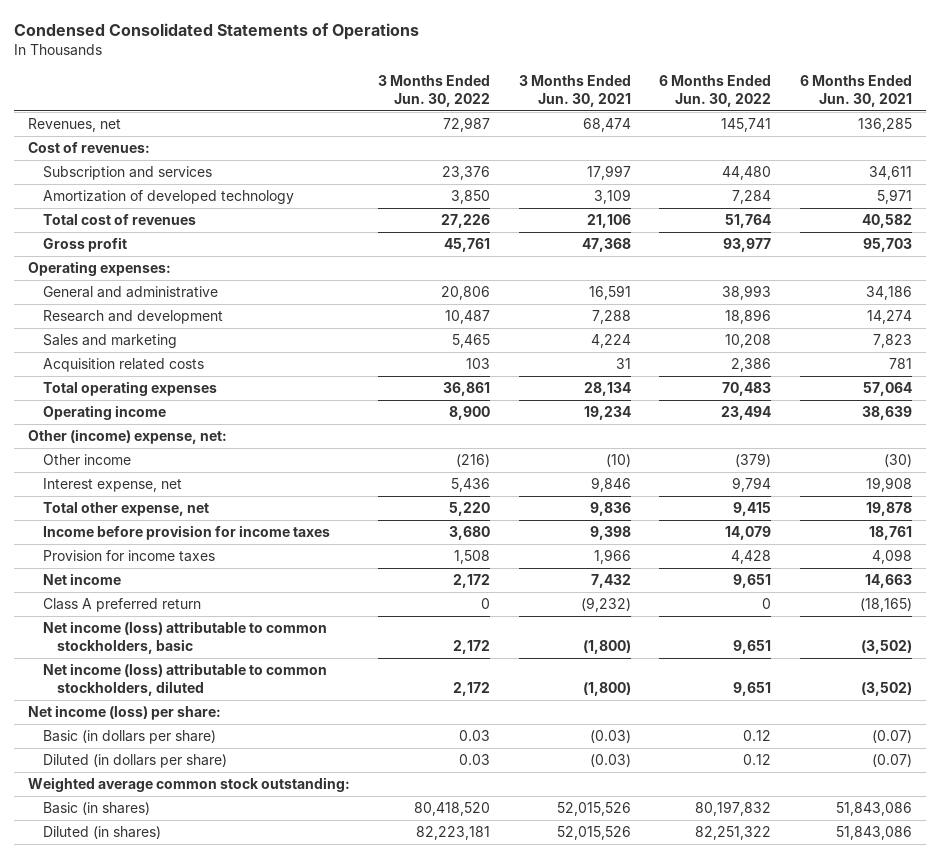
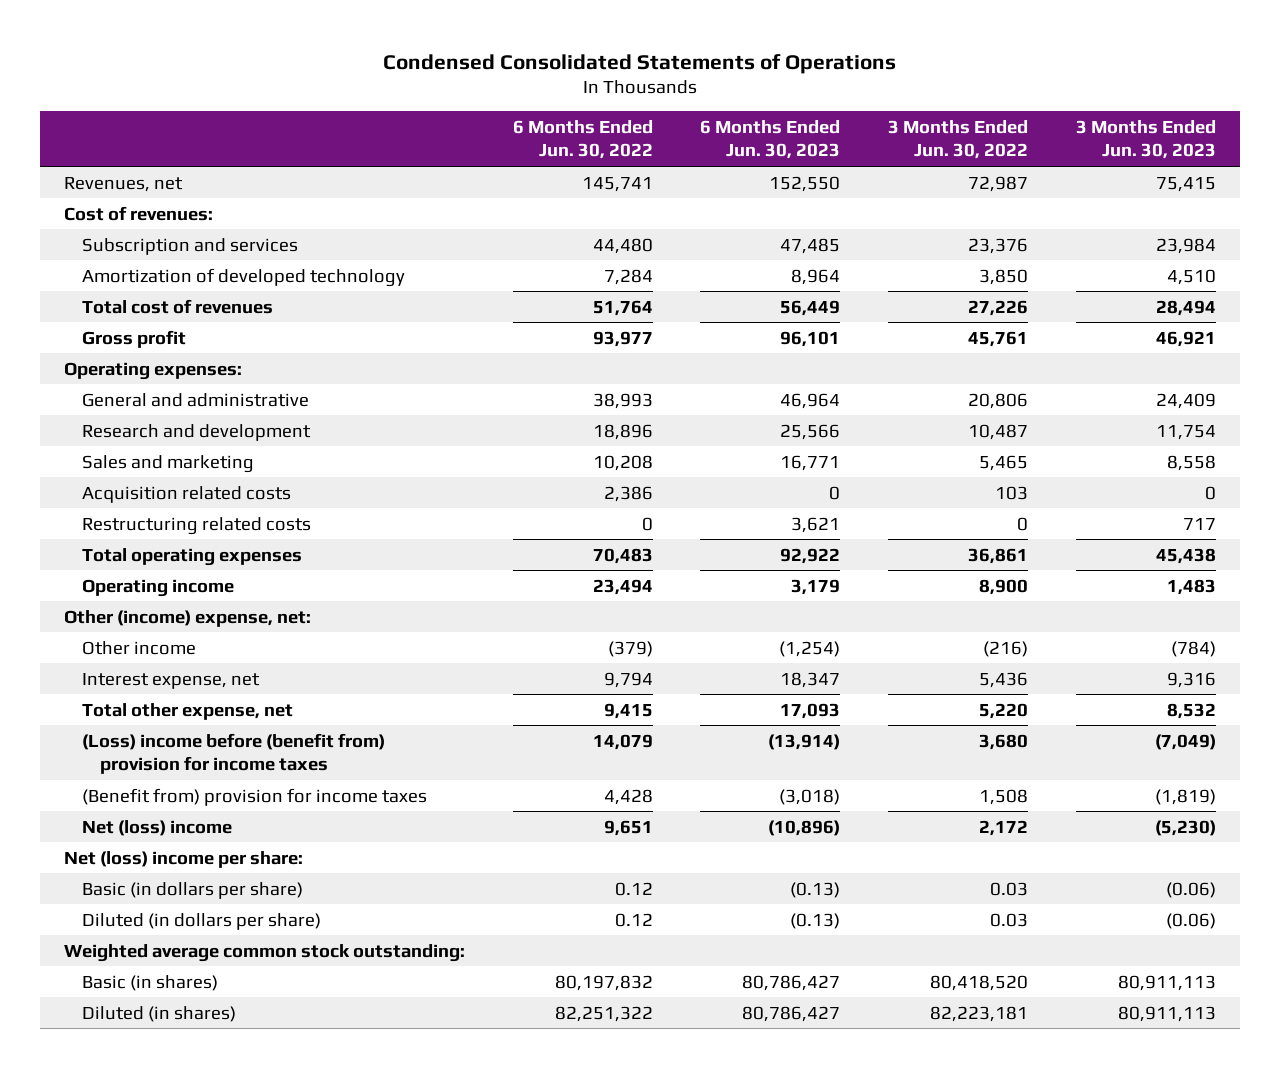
[518,74,631,107] 3 Months Ended Jun. 30, 2021 -> none
[799,74,912,107] 6 Months Ended Jun. 30, 2021 -> none
none -> [700,119,841,160] 6 Months Ended Jun. 30, 2023
none -> [1075,119,1216,160] 3 Months Ended Jun. 30, 2023
none -> [81,516,311,535] Restructuring related costs
[42,598,201,613] Class A preferred return -> none
[42,621,327,654] Net income (loss) attributable to common stockholders, basic -> none
[42,663,327,696] Net income (loss) attributable to common stockholders, diluted -> none
[42,525,330,541] Income before provision for income taxes -> [81,732,385,774] (Loss) income before (benefit from) provision for income taxes
[42,550,215,563] Provision for income taxes -> [81,787,427,806] (Benefit from) provision for income taxes
[42,573,121,586] Net income -> [81,819,232,836] Net (loss) income
[28,705,222,721] Net income (loss) per share: -> [63,850,303,868] Net (loss) income per share:

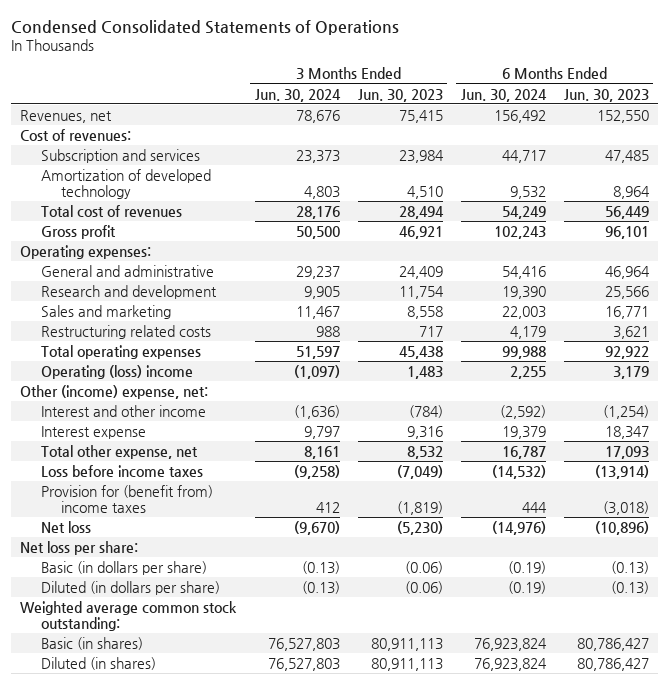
[512,119,653,160] 6 Months Ended Jun. 30, 2022 -> none
[888,119,1029,160] 3 Months Ended Jun. 30, 2022 -> none
none -> [254,88,341,102] Jun. 30, 2024
none -> [460,88,547,102] Jun. 30, 2024
[81,485,291,503] Acquisition related costs -> none
[81,578,234,597] Operating income -> [40,364,193,379] Operating (loss) income
[81,640,196,655] Other income -> [40,404,206,417] Interest and other income
[81,672,260,689] Interest expense, net -> [40,425,146,439] Interest expense
[81,732,385,774] (Loss) income before (benefit from) provision for income taxes -> [40,464,203,477] Loss before income taxes
[81,787,427,806] (Benefit from) provision for income taxes -> [40,484,213,513] Provision for (benefit from) income taxes
[81,819,232,836] Net (loss) income -> [40,520,91,533] Net loss
[63,850,303,868] Net (loss) income per share: -> [20,540,139,555] Net loss per share:

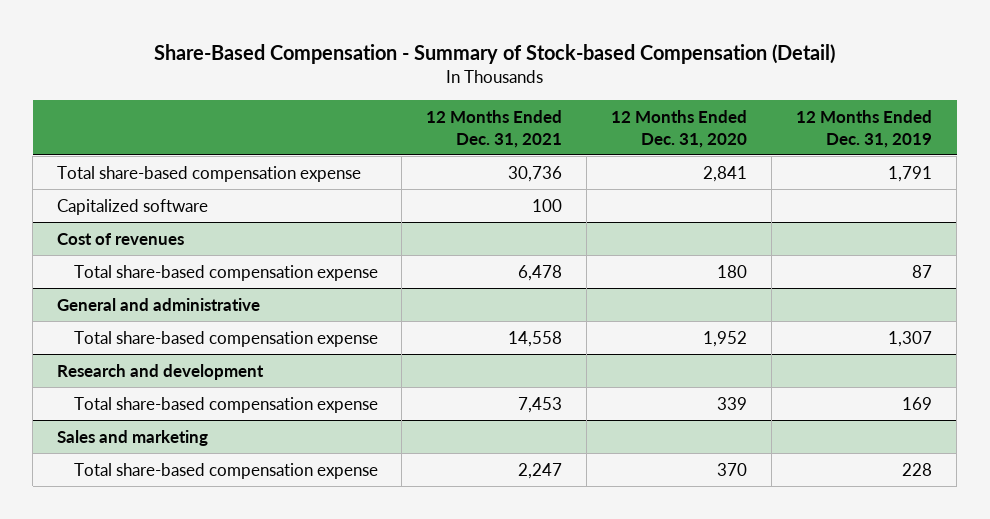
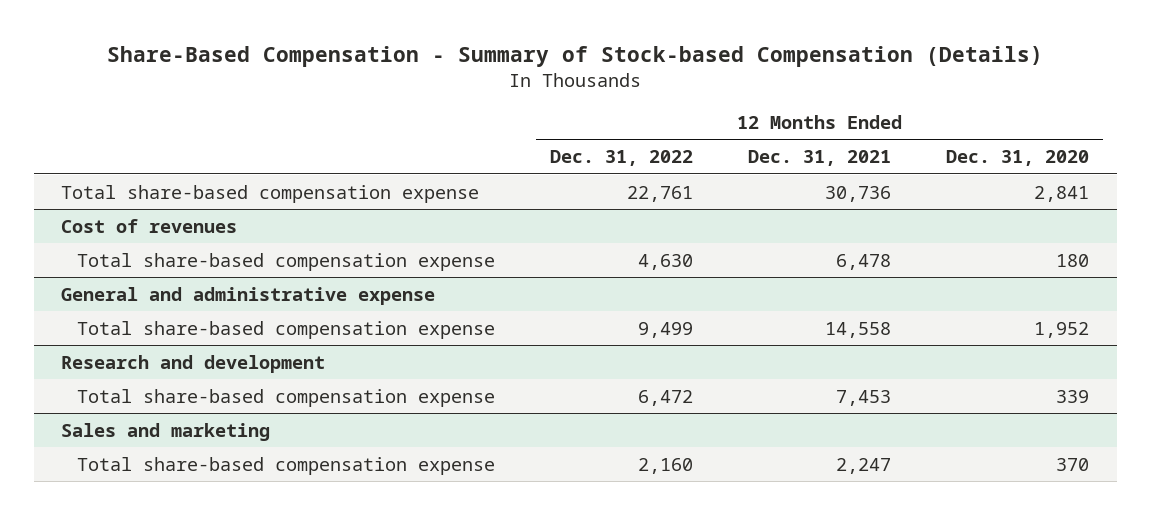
[153,43,835,64] Share-Based Compensation - Summary of Stock-based Compensation (Detail) -> [107,46,1044,68] Share-Based Compensation - Summary of Stock-based Compensation (Details)
[796,109,933,148] 12 Months Ended Dec. 31, 2019 -> none
none -> [549,150,693,167] Dec. 31, 2022
[57,198,209,215] Capitalized software -> none
[57,297,261,311] General and administrative -> [61,286,436,305] General and administrative expense

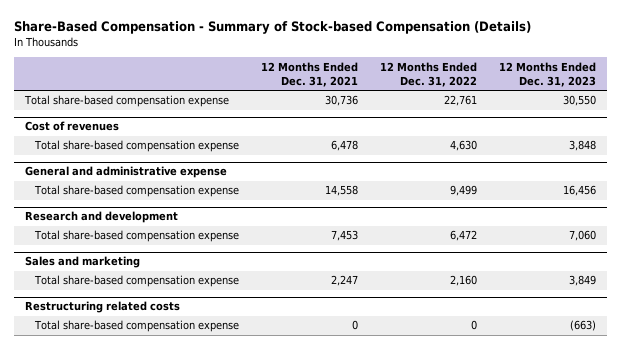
[946,150,1090,167] Dec. 31, 2020 -> none
none -> [499,61,597,87] 12 Months Ended Dec. 31, 2023
none -> [24,301,180,314] Restructuring related costs
none -> [33,320,239,333] Total share-based compensation expense

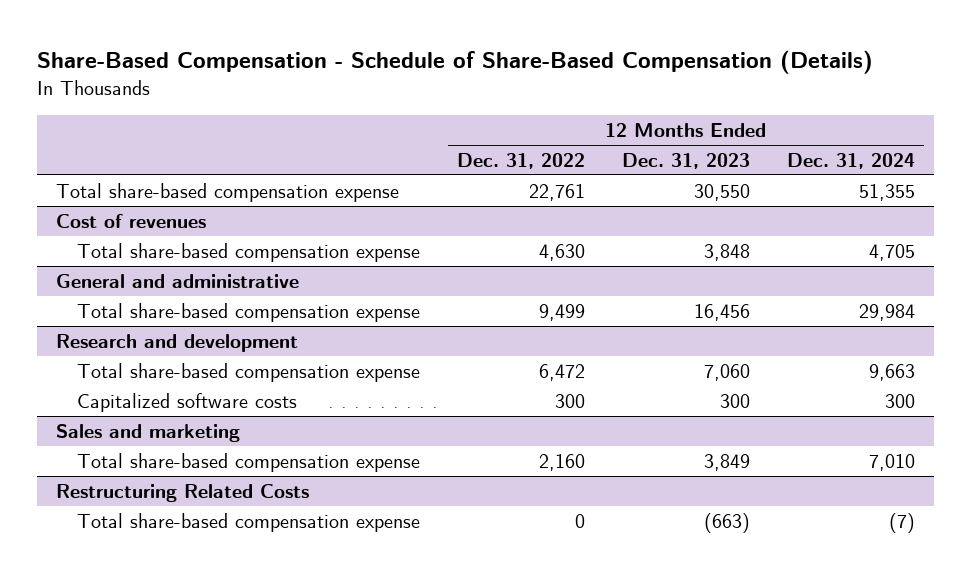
[13,20,531,34] Share-Based Compensation - Summary of Stock-based Compensation (Details) -> [37,50,874,75] Share-Based Compensation - Schedule of Share-Based Compensation (Details)
[260,61,358,87] 12 Months Ended Dec. 31, 2021 -> none
none -> [787,153,916,170] Dec. 31, 2024
[24,166,227,179] General and administrative expense -> [55,273,299,288] General and administrative
none -> [76,392,297,412] Capitalized software costs
[24,301,180,314] Restructuring related costs -> [55,483,309,502] Restructuring Related Costs

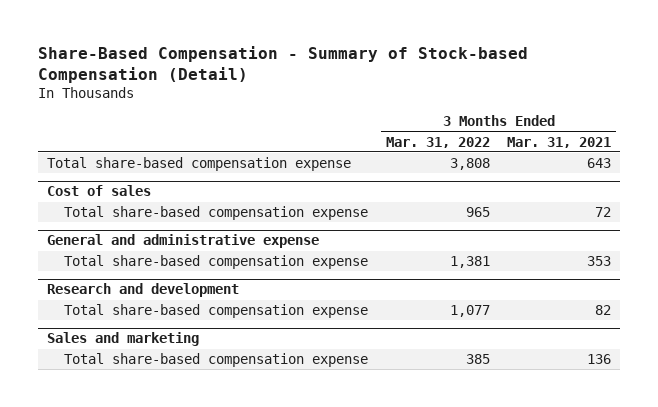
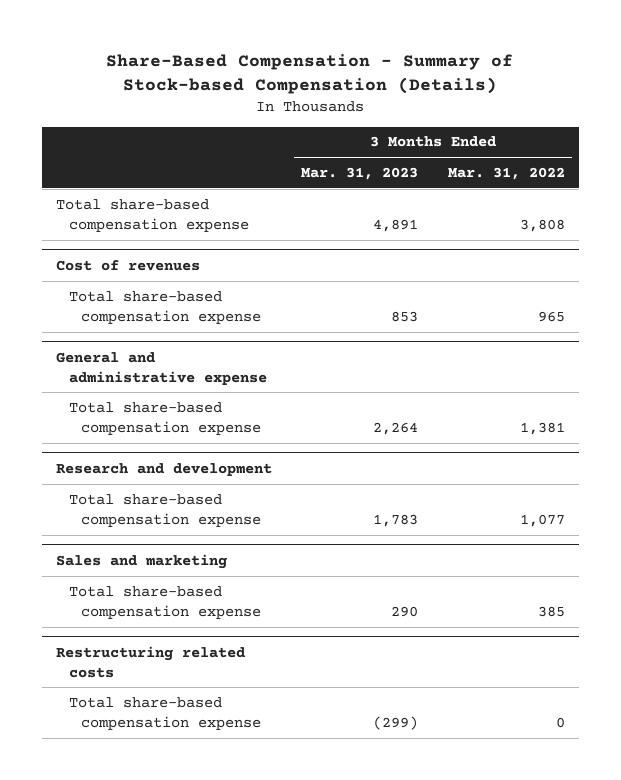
[38,45,529,83] Share-Based Compensation - Summary of Stock-based Compensation (Detail) -> [106,53,514,95] Share-Based Compensation - Summary of Stock-based Compensation (Details)
[507,136,612,148] Mar. 31, 2021 -> none
none -> [301,166,419,180] Mar. 31, 2023
[46,185,151,197] Cost of sales -> [56,259,201,271] Cost of revenues
none -> [56,645,246,678] Restructuring related costs
none -> [68,696,262,730] Total share-based compensation expense

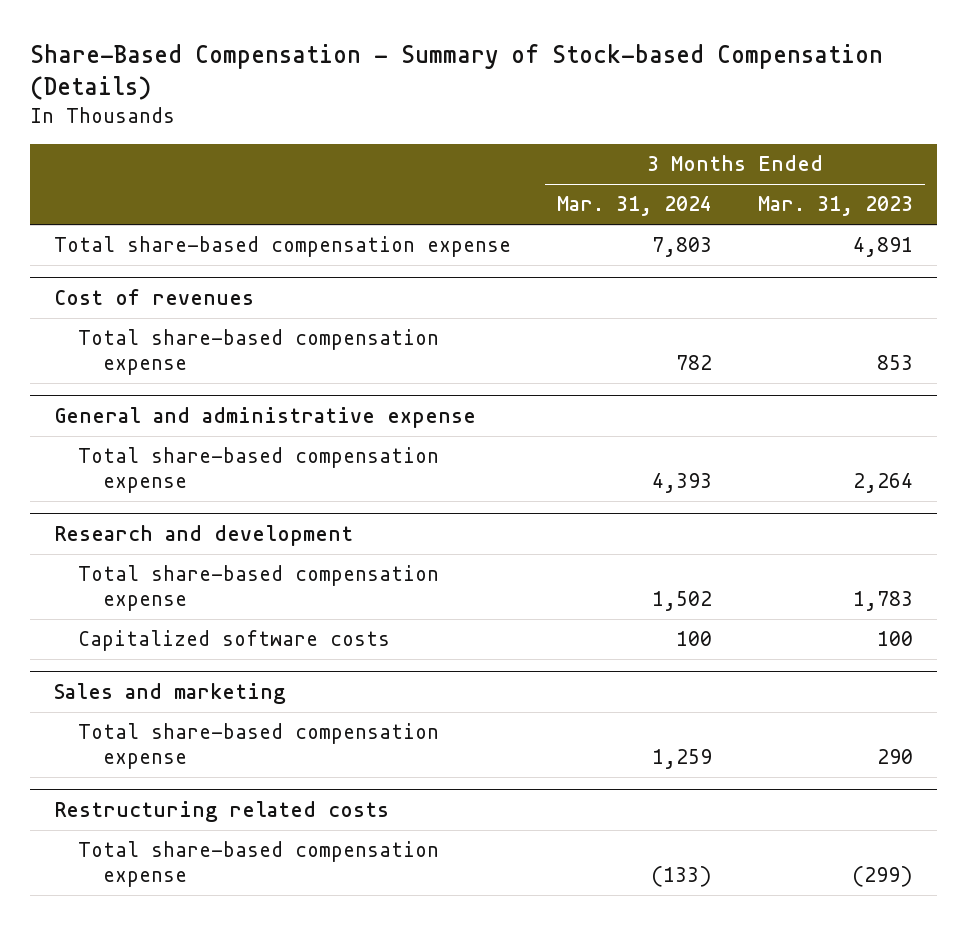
[447,166,565,180] Mar. 31, 2022 -> none
none -> [556,196,712,217] Mar. 31, 2024
none -> [78,630,391,652] Capitalized software costs

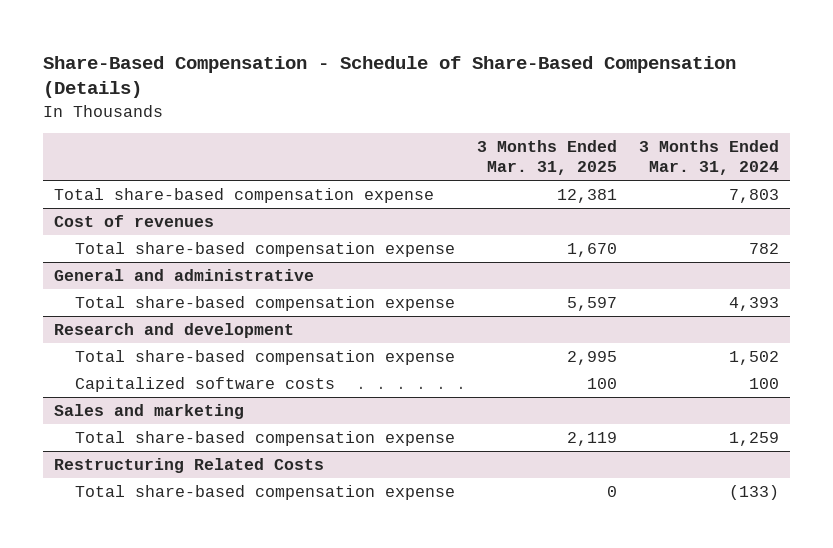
[30,43,884,100] Share-Based Compensation - Summary of Stock-based Compensation (Details) -> [43,55,737,99] Share-Based Compensation - Schedule of Share-Based Compensation (Details)
[758,196,914,217] Mar. 31, 2023 -> none
none -> [476,139,617,176] 3 Months Ended Mar. 31, 2025
[53,406,476,428] General and administrative expense -> [54,268,315,281] General and administrative
[53,800,389,822] Restructuring related costs -> [54,457,325,473] Restructuring Related Costs

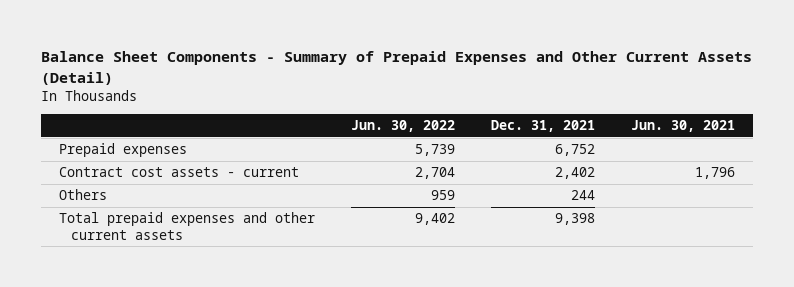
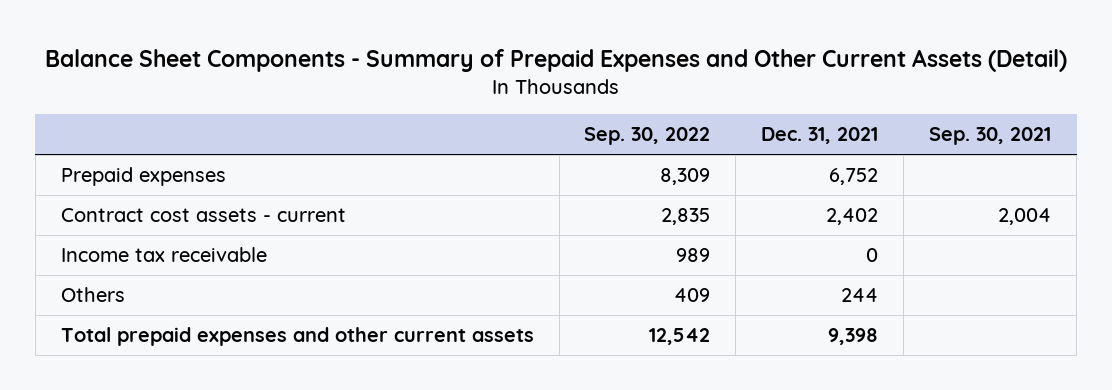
[351,119,456,132] Jun. 30, 2022 -> none
[630,119,735,132] Jun. 30, 2021 -> none
none -> [584,127,711,146] Sep. 30, 2022
none -> [929,127,1052,146] Sep. 30, 2021
none -> [60,247,267,263] Income tax receivable

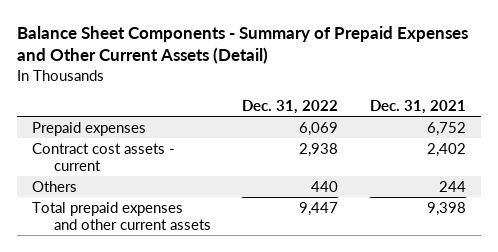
[584,127,711,146] Sep. 30, 2022 -> none
[929,127,1052,146] Sep. 30, 2021 -> none
none -> [242,100,339,115] Dec. 31, 2022
[60,247,267,263] Income tax receivable -> none

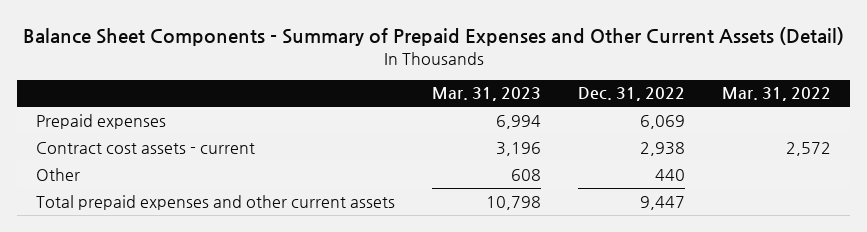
[369,100,466,115] Dec. 31, 2021 -> none
none -> [431,87,541,102] Mar. 31, 2023
none -> [722,87,832,102] Mar. 31, 2022
[32,180,78,192] Others -> [35,167,80,181] Other

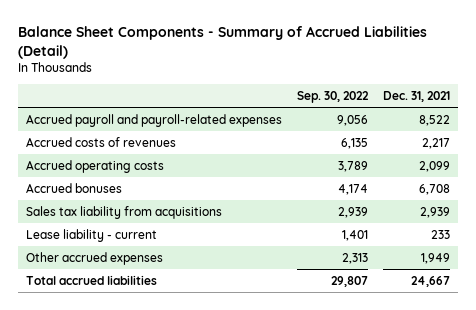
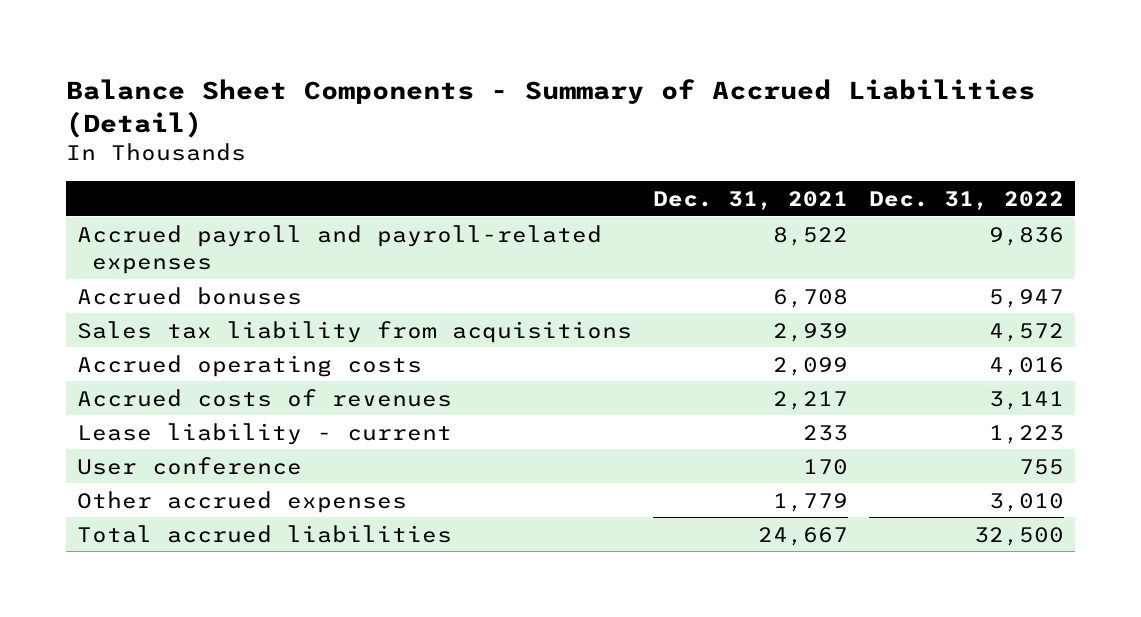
[296,91,369,104] Sep. 30, 2022 -> none
none -> [869,190,1065,210] Dec. 31, 2022
[25,159,164,173] Accrued operating costs -> [76,354,422,377] Accrued operating costs
[25,136,176,147] Accrued costs of revenues -> [76,388,452,407] Accrued costs of revenues
none -> [76,456,302,475] User conference
[421,252,451,264] 1,949 -> [773,492,849,512] 1,779

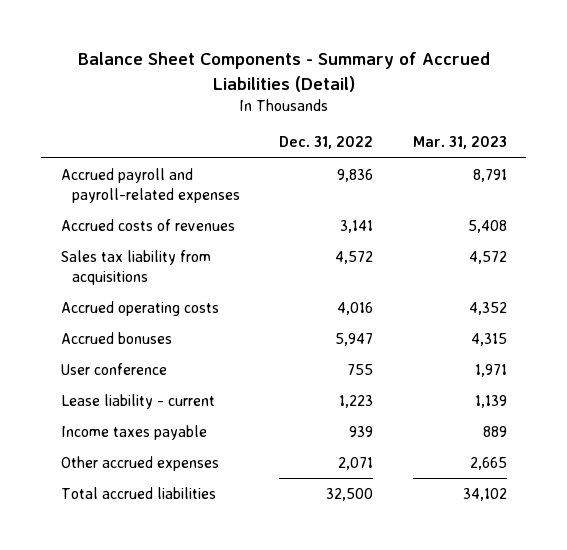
[653,190,849,210] Dec. 31, 2021 -> none
none -> [412,136,507,150] Mar. 31, 2023
[76,388,452,407] Accrued costs of revenues -> [60,218,235,231] Accrued costs of revenues
[76,286,302,305] Accrued bonuses -> [60,331,172,344] Accrued bonuses
[76,422,452,445] Lease liability - current -> [60,393,215,409] Lease liability - current
none -> [60,424,207,440] Income taxes payable
[989,492,1065,512] 3,010 -> [338,456,374,470] 2,071

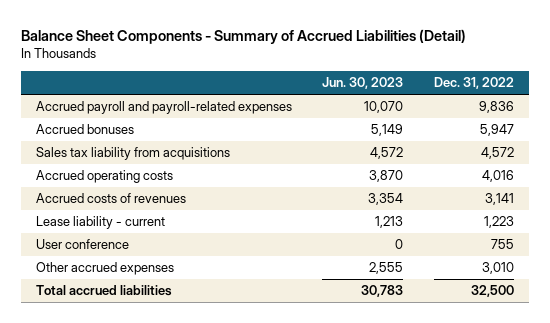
[412,136,507,150] Mar. 31, 2023 -> none
none -> [322,77,404,90] Jun. 30, 2023
[60,331,172,344] Accrued bonuses -> [36,124,135,135] Accrued bonuses
[60,218,235,231] Accrued costs of revenues -> [36,193,187,204] Accrued costs of revenues
[60,424,207,440] Income taxes payable -> none
[60,362,167,375] User conference -> [36,239,130,250] User conference
[338,456,374,470] 2,071 -> [481,262,514,275] 3,010

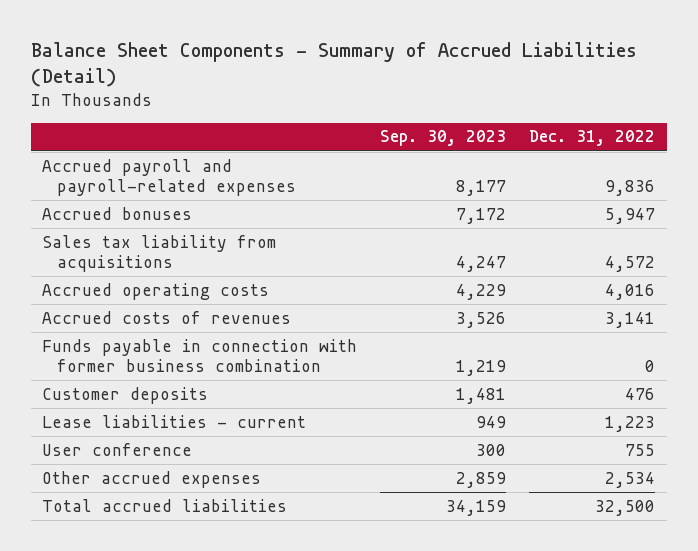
[322,77,404,90] Jun. 30, 2023 -> none
none -> [380,130,507,147] Sep. 30, 2023
none -> [42,338,358,373] Funds payable in connection with former business combination
none -> [42,386,209,404] Customer deposits
[36,216,166,230] Lease liability - current -> [42,414,307,428] Lease liabilities - current
[481,262,514,275] 3,010 -> [605,471,656,488] 2,534

